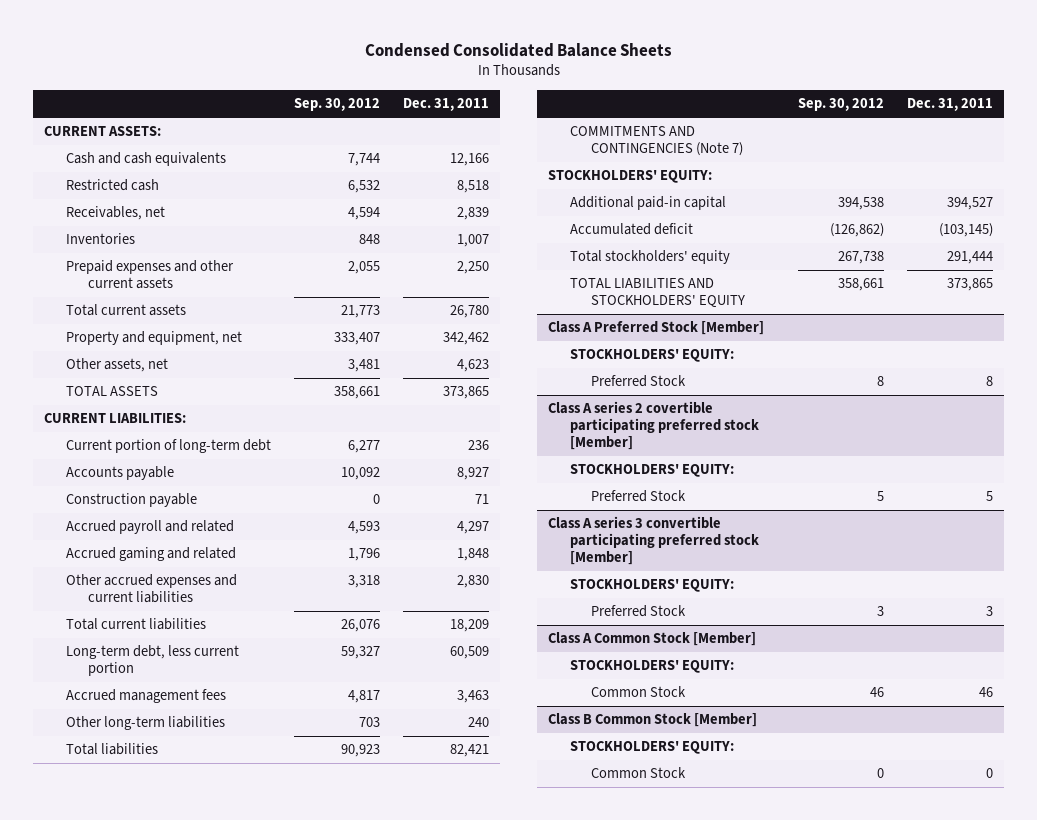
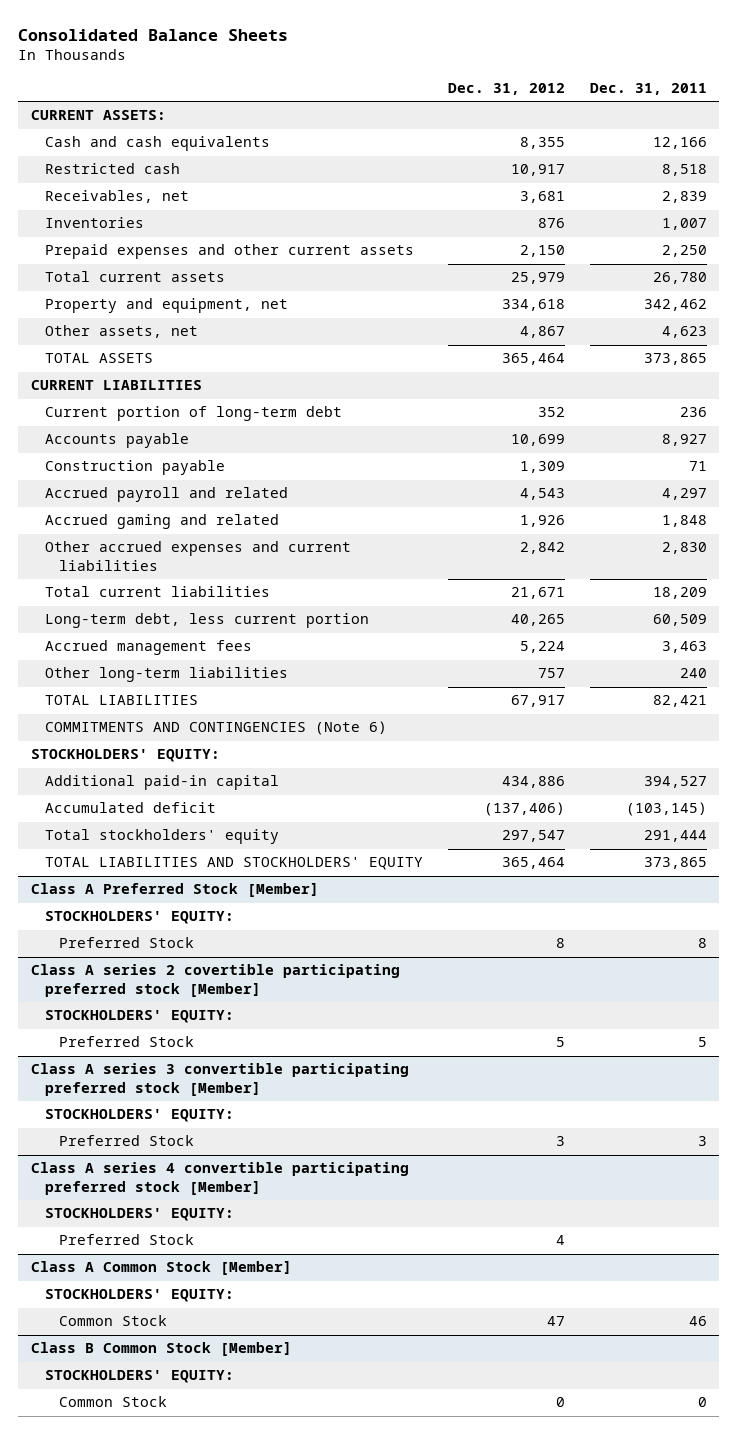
[364,42,672,57] Condensed Consolidated Balance Sheets -> [18,28,289,41] Consolidated Balance Sheets
[293,98,380,112] Sep. 30, 2012 -> none
none -> [447,82,565,95] Dec. 31, 2012
[44,413,187,424] CURRENT LIABILITIES: -> [30,380,202,391] CURRENT LIABILITIES
[66,743,159,756] Total liabilities -> [44,695,198,706] TOTAL LIABILITIES
[569,126,744,157] COMMITMENTS AND CONTINGENCIES (Note 7) -> [44,721,387,736] COMMITMENTS AND CONTINGENCIES (Note 6)
none -> [30,1162,409,1195] Class A series 4 convertible participating preferred stock [Member]
none -> [44,1208,234,1222] STOCKHOLDERS' EQUITY:
none -> [58,1234,194,1246] Preferred Stock

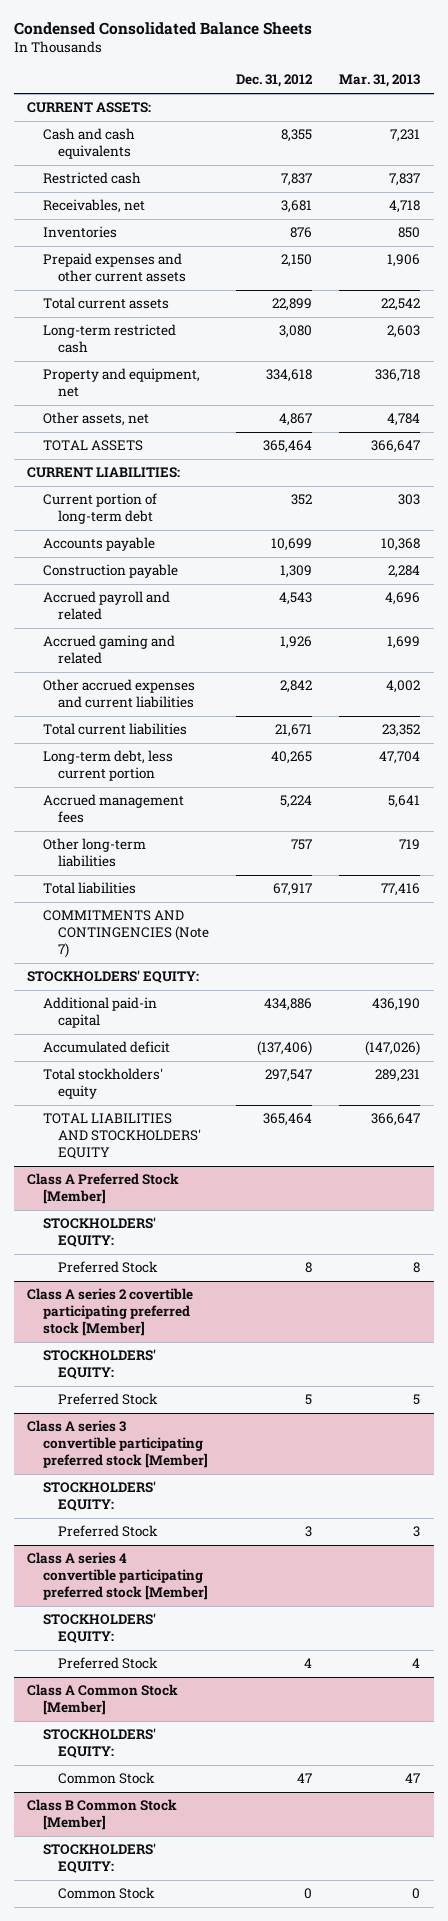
[18,28,289,41] Consolidated Balance Sheets -> [13,22,312,36] Condensed Consolidated Balance Sheets
[589,82,707,95] Dec. 31, 2011 -> none
none -> [339,74,421,88] Mar. 31, 2013
[510,164,565,177] 10,917 -> [281,173,313,187] 7,837
[510,272,565,285] 25,979 -> [272,298,313,312] 22,899
none -> [42,324,176,354] Long-term restricted cash
[30,380,202,391] CURRENT LIABILITIES -> [27,467,181,479] CURRENT LIABILITIES:
[44,695,198,706] TOTAL LIABILITIES -> [42,882,136,895] Total liabilities
[44,721,387,736] COMMITMENTS AND CONTINGENCIES (Note 6) -> [42,910,210,959] COMMITMENTS AND CONTINGENCIES (Note 7)

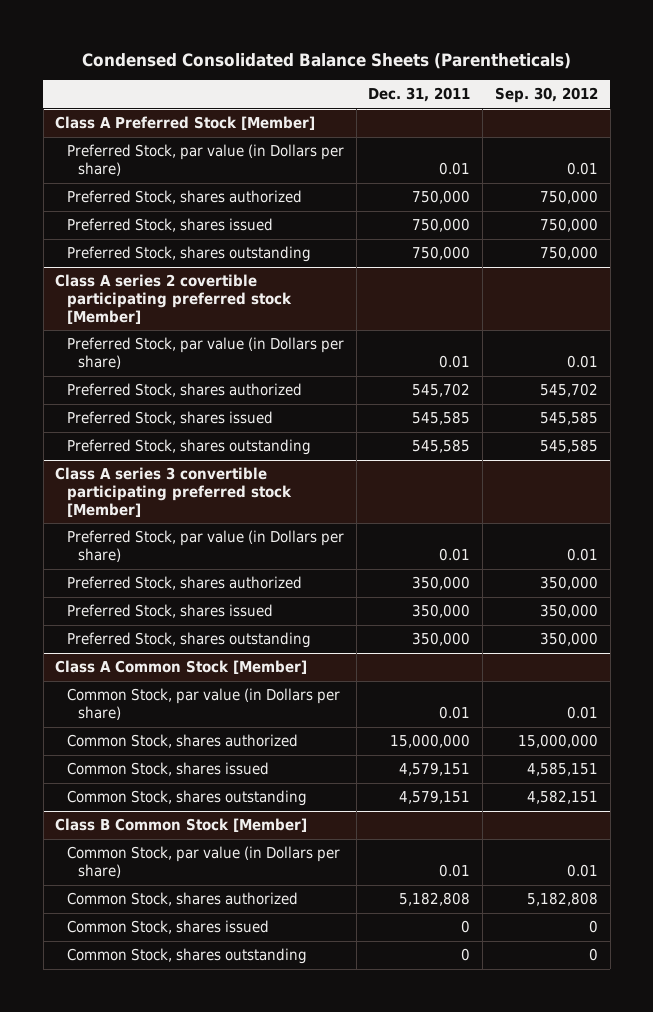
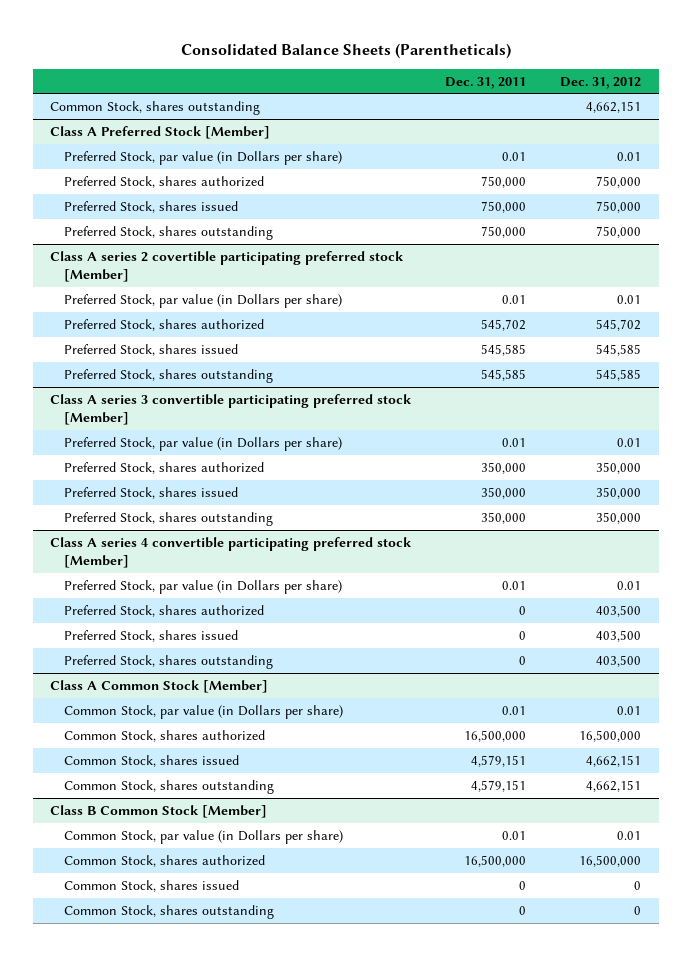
[81,52,571,69] Condensed Consolidated Balance Sheets (Parentheticals) -> [180,42,511,59] Consolidated Balance Sheets (Parentheticals)
[495,87,599,104] Sep. 30, 2012 -> none
none -> [560,76,642,89] Dec. 31, 2012
none -> [49,100,260,115] Common Stock, shares outstanding
none -> [49,536,412,569] Class A series 4 convertible participating preferred stock [Member]
none -> [63,579,342,594] Preferred Stock, par value (in Dollars per share)
none -> [63,604,264,617] Preferred Stock, shares authorized
none -> [63,629,238,642] Preferred Stock, shares issued
none -> [63,654,273,669] Preferred Stock, shares outstanding
[390,734,471,749] 15,000,000 -> [464,729,527,742] 16,500,000
[399,892,471,907] 5,182,808 -> [464,854,527,867] 16,500,000

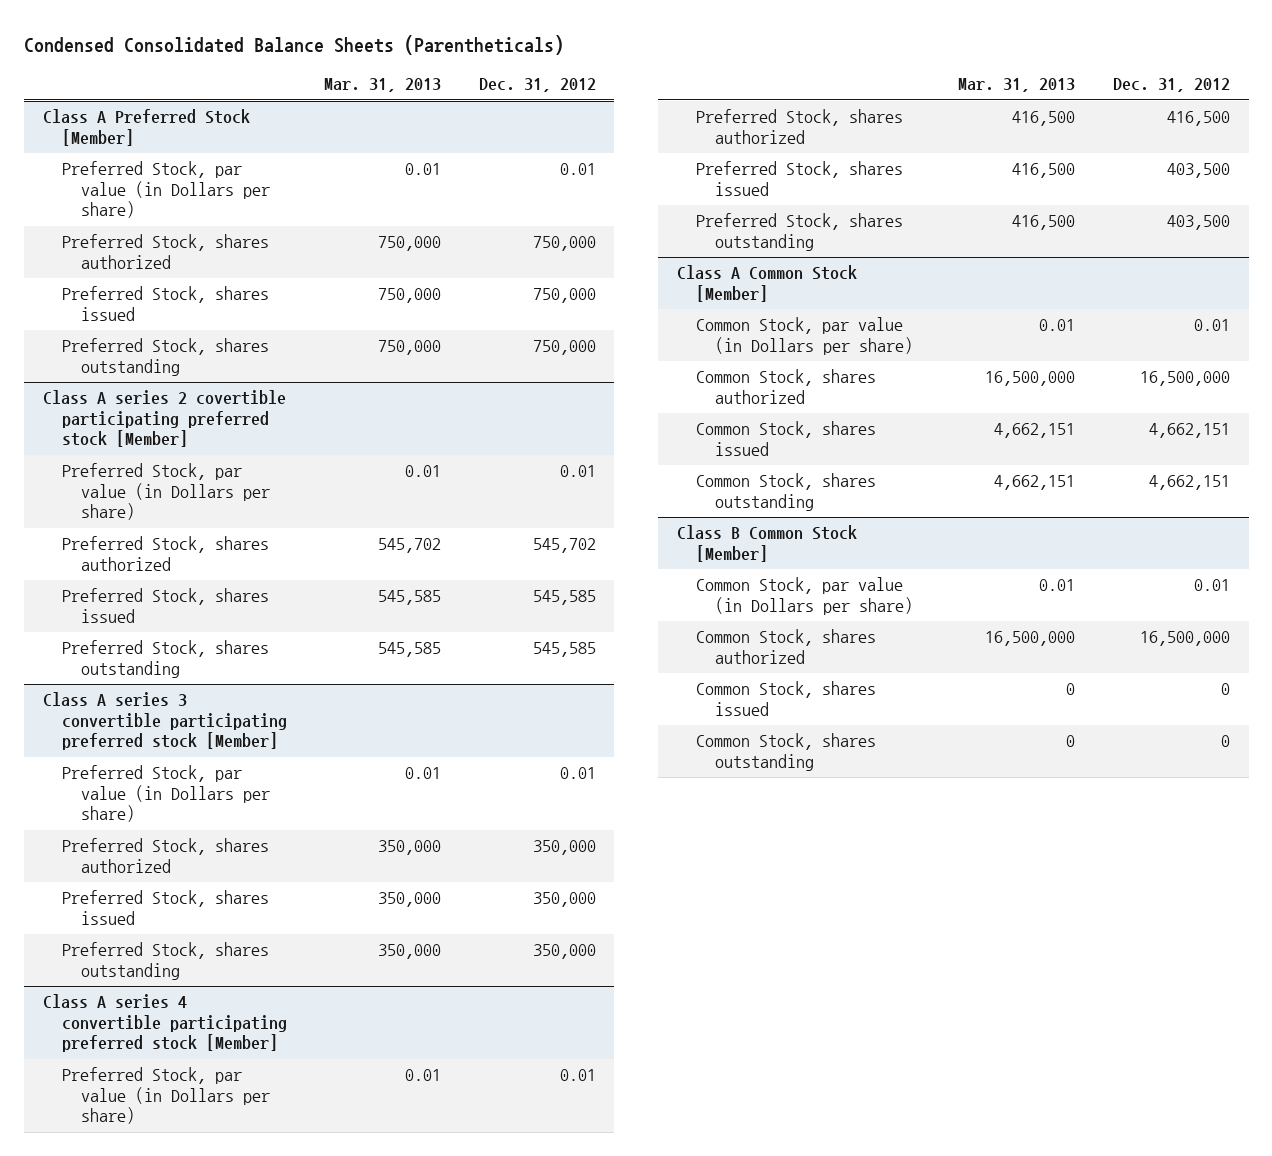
[180,42,511,59] Consolidated Balance Sheets (Parentheticals) -> [23,34,564,55] Condensed Consolidated Balance Sheets (Parentheticals)
[445,76,527,89] Dec. 31, 2011 -> none
none -> [324,78,442,93] Mar. 31, 2013
[49,100,260,115] Common Stock, shares outstanding -> none
[596,604,642,617] 403,500 -> [1166,111,1230,127] 416,500

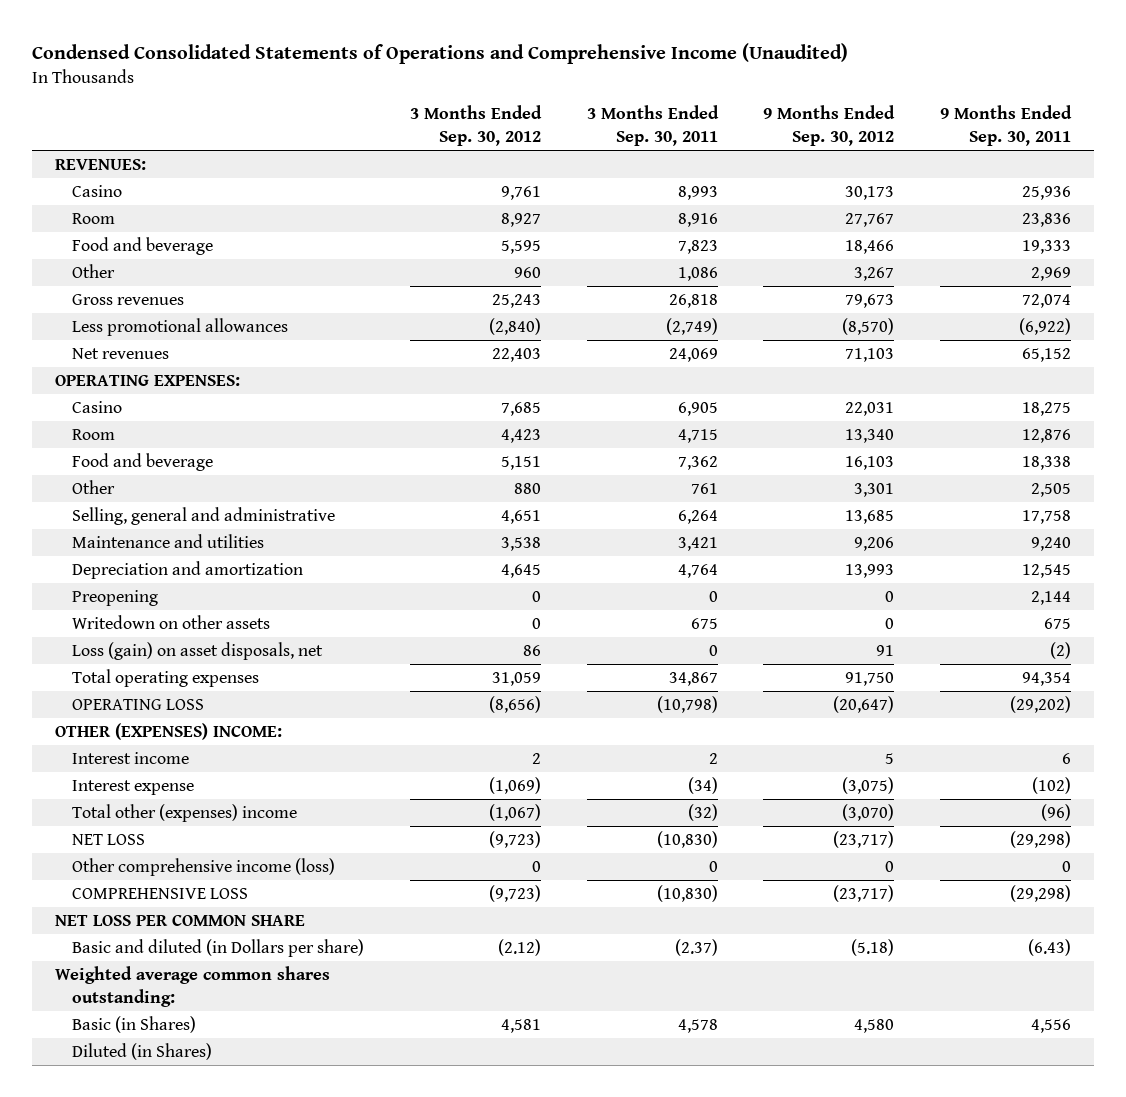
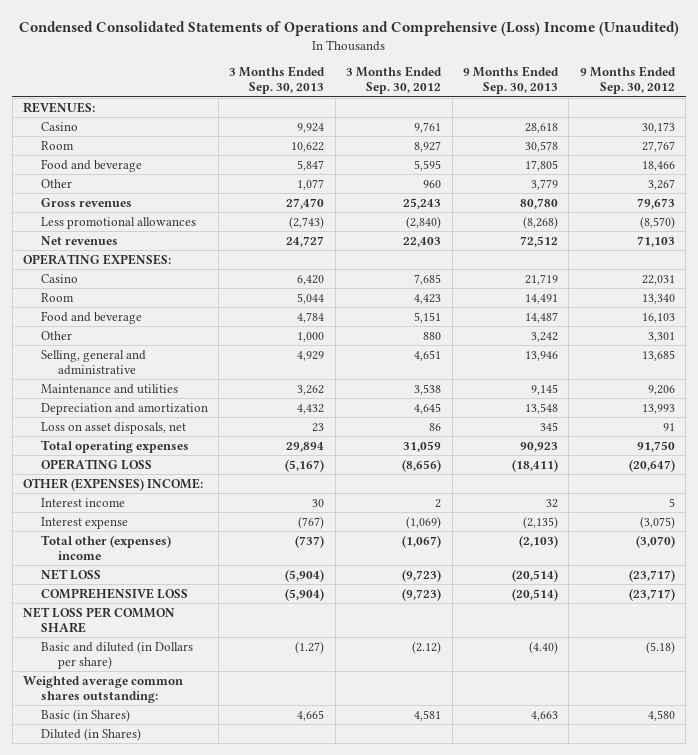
[32,43,849,65] Condensed Consolidated Statements of Operations and Comprehensive Income (Unaudited) -> [18,21,679,37] Condensed Consolidated Statements of Operations and Comprehensive (Loss) Income (Unaudited)
[586,105,719,147] 3 Months Ended Sep. 30, 2011 -> none
[940,105,1073,147] 9 Months Ended Sep. 30, 2011 -> none
none -> [229,66,326,95] 3 Months Ended Sep. 30, 2013
none -> [462,66,559,95] 9 Months Ended Sep. 30, 2013
[72,589,159,606] Preopening -> none
[72,614,271,629] Writedown on other assets -> none
[72,641,324,660] Loss (gain) on asset disposals, net -> [40,421,186,434] Loss on asset disposals, net
[72,857,336,876] Other comprehensive income (loss) -> none

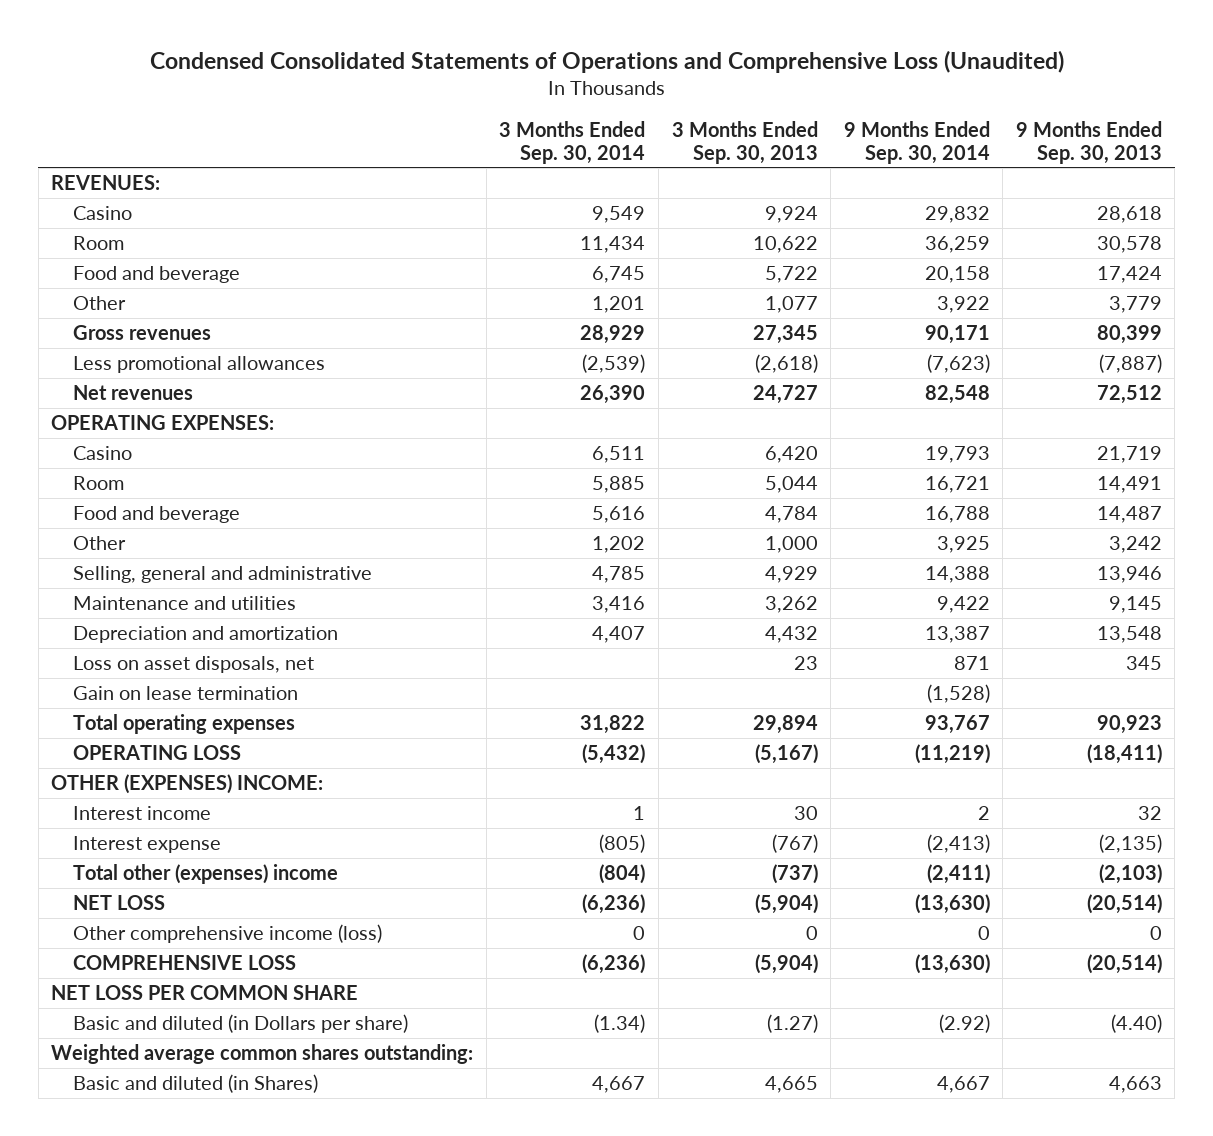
[18,21,679,37] Condensed Consolidated Statements of Operations and Comprehensive (Loss) Income (Unaudited) -> [149,49,1064,73] Condensed Consolidated Statements of Operations and Comprehensive Loss (Unaudited)
[346,66,443,95] 3 Months Ended Sep. 30, 2012 -> none
[579,66,676,95] 9 Months Ended Sep. 30, 2012 -> none
none -> [499,120,646,164] 3 Months Ended Sep. 30, 2014
none -> [843,120,990,164] 9 Months Ended Sep. 30, 2014
[297,159,325,171] 5,847 -> [764,265,818,283] 5,722
[524,159,558,171] 17,805 -> [1096,265,1162,283] 17,424
[286,197,325,209] 27,470 -> [752,324,818,344] 27,345
[519,197,558,209] 80,780 -> [1096,324,1162,344] 80,399
[289,215,325,229] (2,743) -> [754,353,818,373] (2,618)
[522,215,558,229] (8,268) -> [1098,353,1162,373] (7,887)
none -> [72,685,298,700] Gain on lease termination
none -> [72,923,382,943] Other comprehensive income (loss)
[40,727,141,741] Diluted (in Shares) -> none
[40,708,130,722] Basic (in Shares) -> [72,1073,318,1093] Basic and diluted (in Shares)

